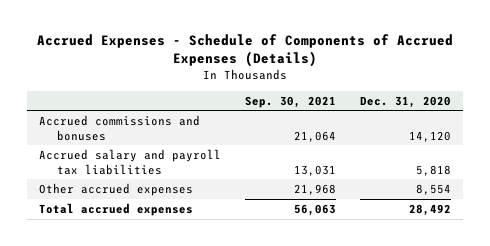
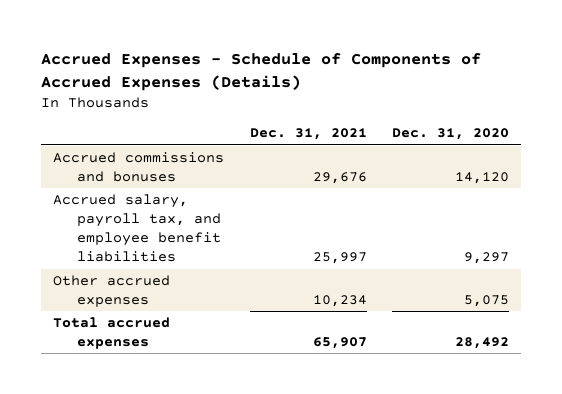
[244,95,336,108] Sep. 30, 2021 -> none
none -> [249,128,367,141] Dec. 31, 2021
[38,148,221,175] Accrued salary and payroll tax liabilities -> [53,193,221,263] Accrued salary, payroll tax, and employee benefit liabilities
[416,164,452,176] 5,818 -> [463,252,509,265] 9,297
[416,183,452,195] 8,554 -> [463,295,509,308] 5,075

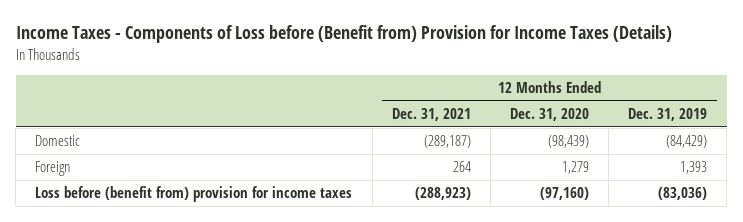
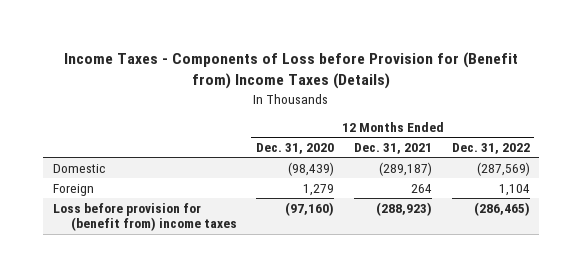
[15,25,672,44] Income Taxes - Components of Loss before (Benefit from) Provision for Income Taxes (Details) -> [64,52,519,90] Income Taxes - Components of Loss before Provision for (Benefit from) Income Taxes (Details)
[628,107,708,121] Dec. 31, 2019 -> none
none -> [451,143,530,155] Dec. 31, 2022
[35,186,353,203] Loss before (benefit from) provision for income taxes -> [53,202,237,232] Loss before provision for (benefit from) income taxes

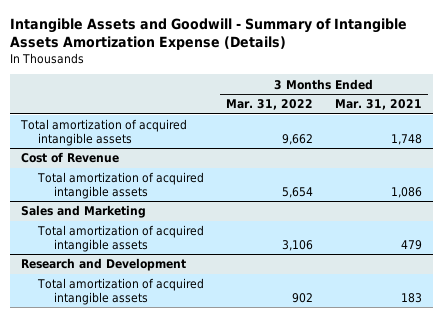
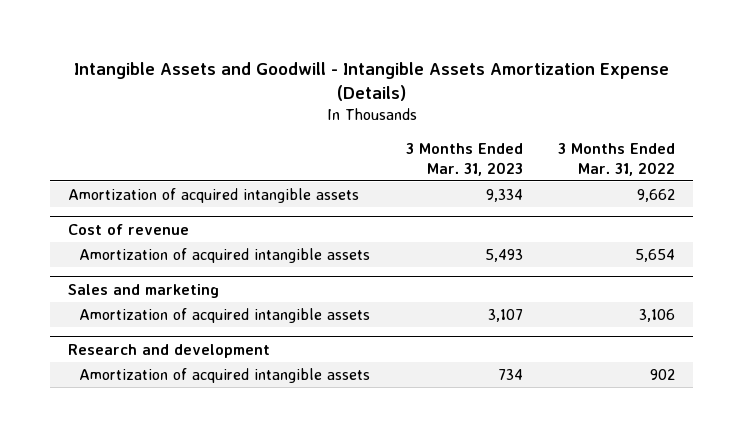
[10,17,408,50] Intangible Assets and Goodwill - Summary of Intangible Assets Amortization Expense (Details) -> [73,61,669,102] Intangible Assets and Goodwill - Intangible Assets Amortization Expense (Details)
[335,99,423,111] Mar. 31, 2021 -> none
none -> [405,142,523,176] 3 Months Ended Mar. 31, 2023
[20,119,188,146] Total amortization of acquired intangible assets -> [67,187,359,203] Amortization of acquired intangible assets
[21,152,120,164] Cost of Revenue -> [67,223,189,235] Cost of revenue
[36,172,204,199] Total amortization of acquired intangible assets -> [79,247,371,263] Amortization of acquired intangible assets
[21,205,147,219] Sales and Marketing -> [67,283,219,298] Sales and marketing
[36,225,204,252] Total amortization of acquired intangible assets -> [79,307,371,323] Amortization of acquired intangible assets
[21,258,187,272] Research and Development -> [67,343,270,358] Research and development
[36,278,204,305] Total amortization of acquired intangible assets -> [79,367,371,383] Amortization of acquired intangible assets

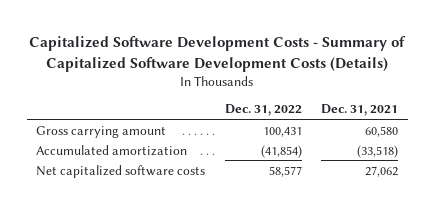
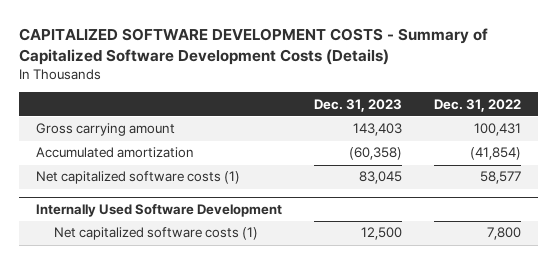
[29,36,407,72] Capitalized Software Development Costs - Summary of Capitalized Software Development Costs (Details) -> [19,28,489,65] CAPITALIZED SOFTWARE DEVELOPMENT COSTS - Summary of Capitalized Software Development Costs (Details)
[321,104,399,117] Dec. 31, 2021 -> none
none -> [313,98,402,112] Dec. 31, 2023
[36,164,206,178] Net capitalized software costs -> [35,171,240,185] Net capitalized software costs (1)
none -> [35,203,282,217] Internally Used Software Development
none -> [53,227,258,241] Net capitalized software costs (1)

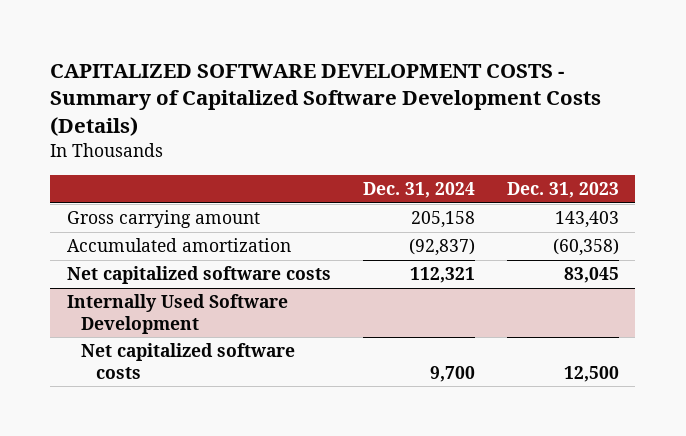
[434,98,522,112] Dec. 31, 2022 -> none
none -> [362,181,475,198] Dec. 31, 2024
[35,171,240,185] Net capitalized software costs (1) -> [66,266,331,285] Net capitalized software costs
[53,227,258,241] Net capitalized software costs (1) -> [81,343,296,379] Net capitalized software costs

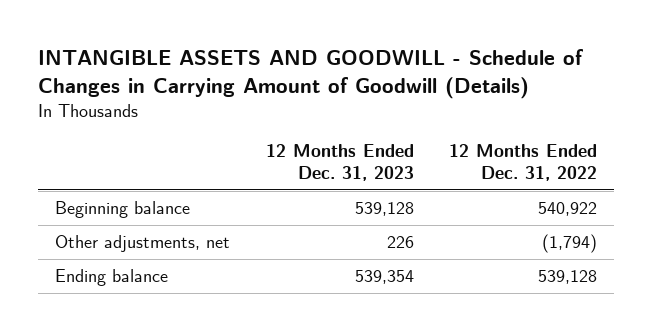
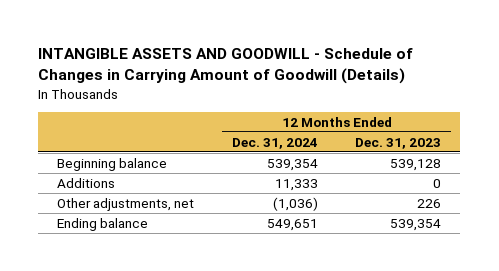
[448,144,597,181] 12 Months Ended Dec. 31, 2022 -> none
none -> [231,137,318,149] Dec. 31, 2024
none -> [57,177,116,188] Additions

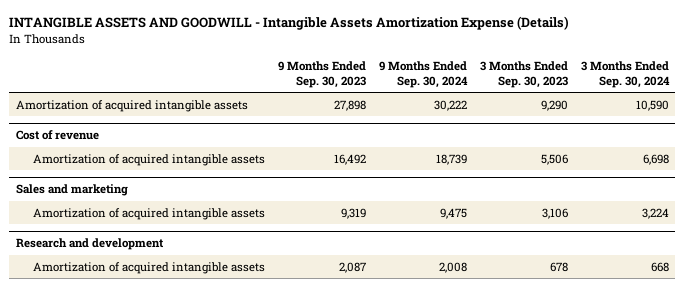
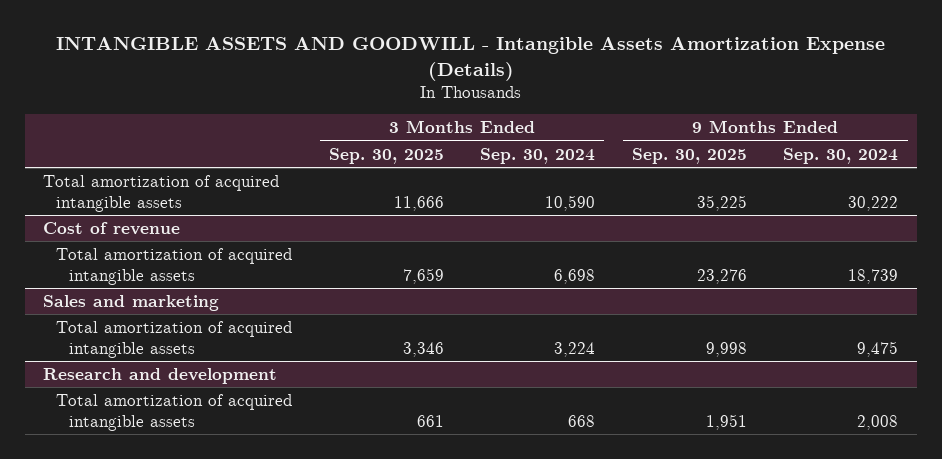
[278,60,367,88] 9 Months Ended Sep. 30, 2023 -> none
[479,60,568,88] 3 Months Ended Sep. 30, 2023 -> none
none -> [328,147,444,164] Sep. 30, 2025
none -> [631,147,747,164] Sep. 30, 2025
[15,99,248,112] Amortization of acquired intangible assets -> [43,174,280,212] Total amortization of acquired intangible assets
[33,153,266,166] Amortization of acquired intangible assets -> [56,247,293,285] Total amortization of acquired intangible assets
[33,207,266,220] Amortization of acquired intangible assets -> [56,320,293,358] Total amortization of acquired intangible assets
[33,261,266,274] Amortization of acquired intangible assets -> [56,393,293,431] Total amortization of acquired intangible assets

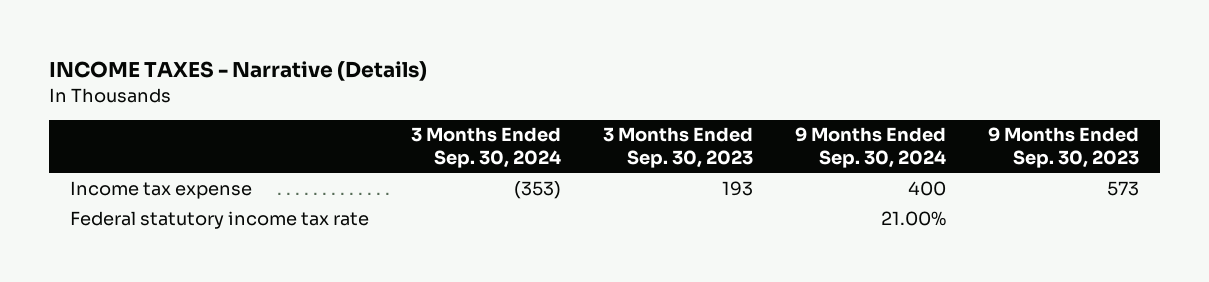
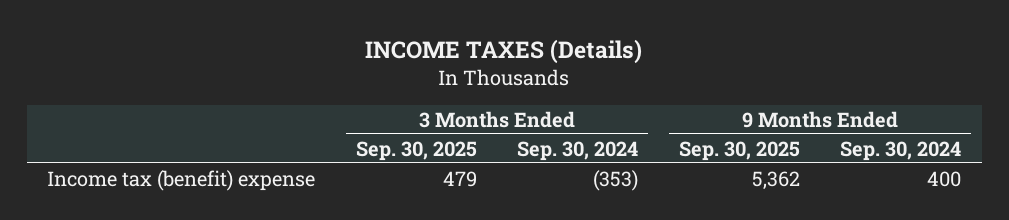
[49,61,428,82] INCOME TAXES - Narrative (Details) -> [365,39,643,65] INCOME TAXES (Details)
[602,127,753,168] 3 Months Ended Sep. 30, 2023 -> none
[987,127,1139,168] 9 Months Ended Sep. 30, 2023 -> none
none -> [355,140,477,161] Sep. 30, 2025
none -> [678,140,800,161] Sep. 30, 2025
[70,210,370,229] Federal statutory income tax rate -> none
[70,180,253,199] Income tax expense -> [47,169,316,191] Income tax (benefit) expense

